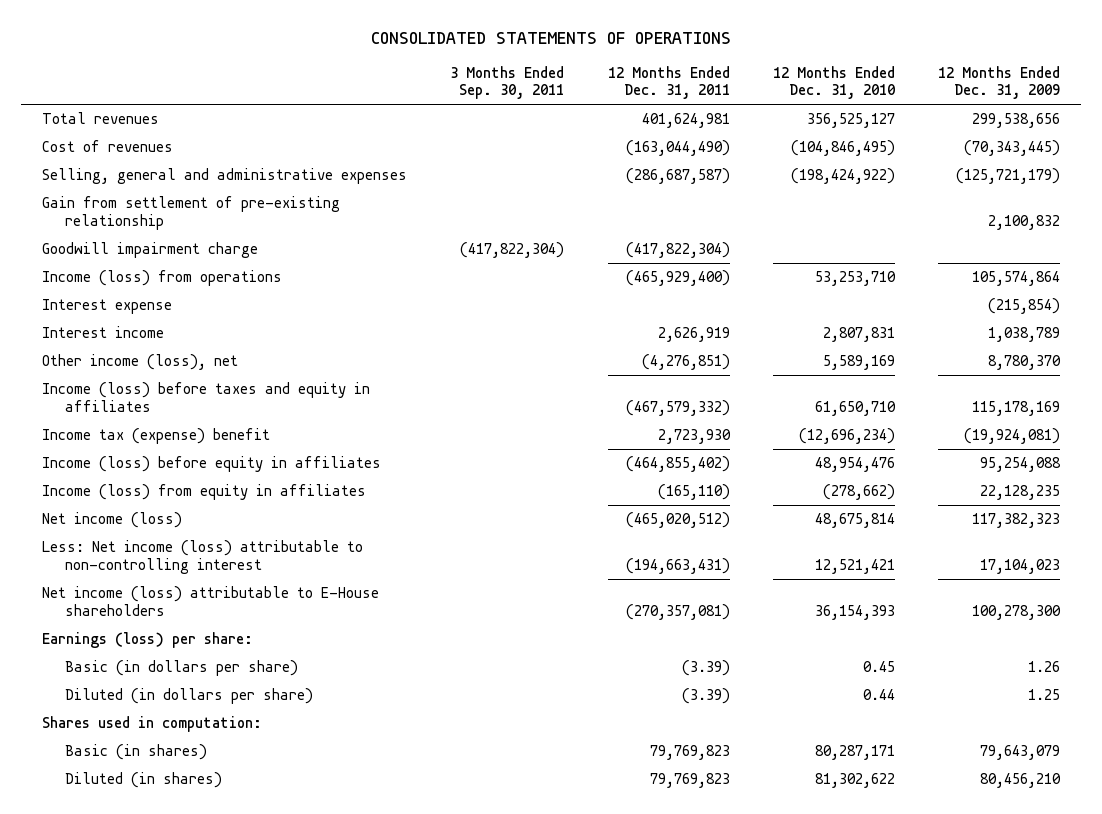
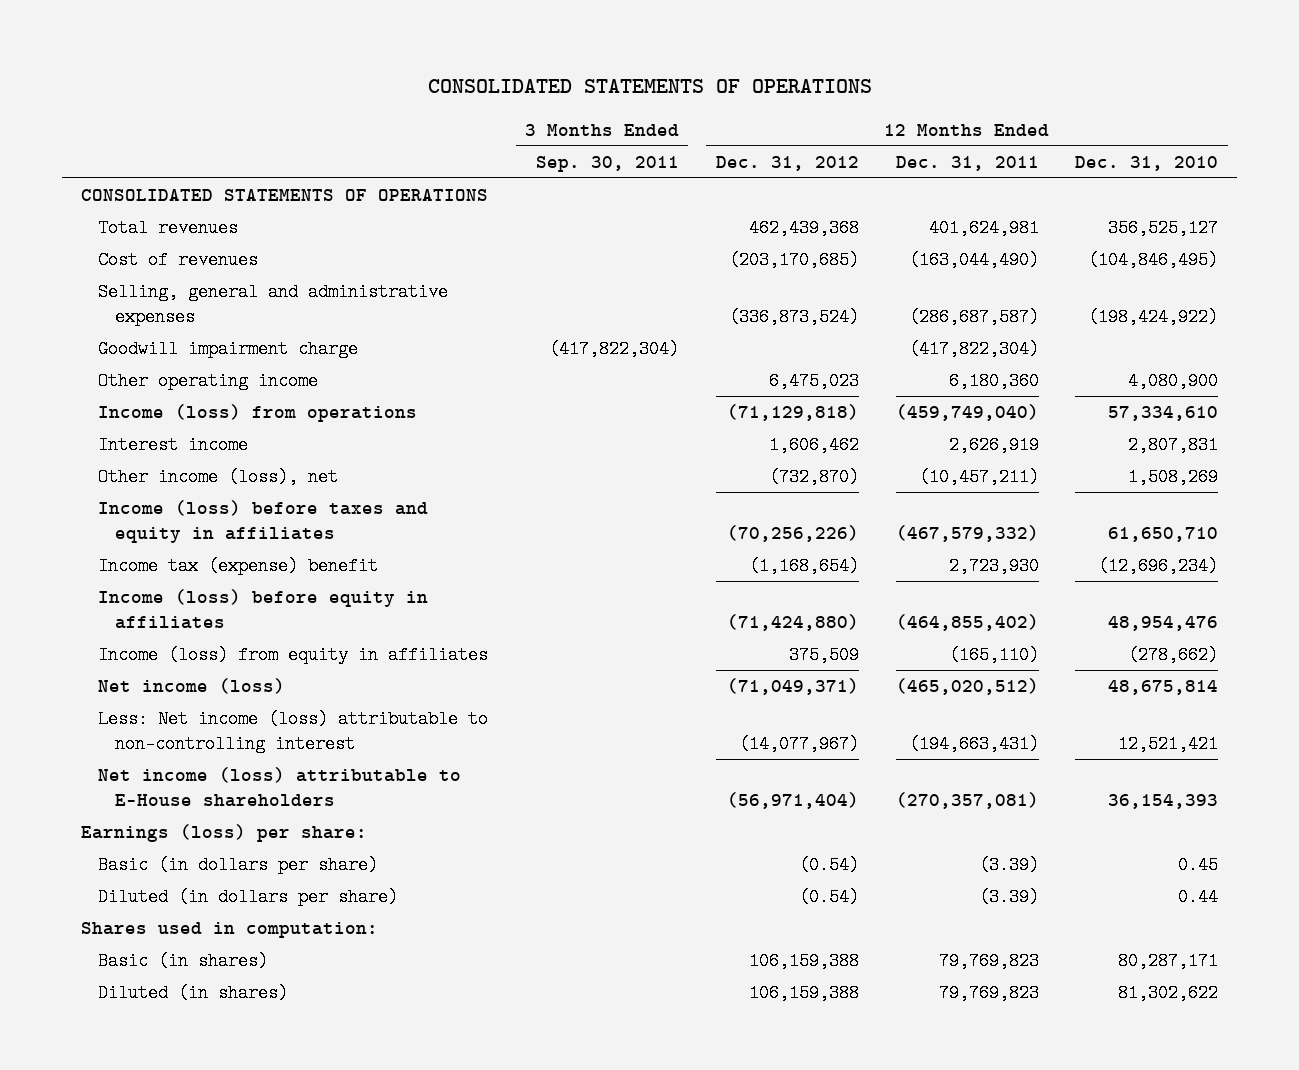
[937,65,1060,100] 12 Months Ended Dec. 31, 2009 -> none
none -> [715,155,859,171] Dec. 31, 2012
none -> [80,189,488,202] CONSOLIDATED STATEMENTS OF OPERATIONS
[42,196,341,230] Gain from settlement of pre-existing relationship -> none
[42,299,173,315] Interest expense -> none
none -> [97,372,318,391] Other operating income
[625,270,730,287] (465,929,400) -> [895,404,1039,422] (459,749,040)
[814,271,896,287] 53,253,710 -> [1108,406,1219,422] 57,334,610
[641,354,730,371] (4,276,851) -> [918,468,1039,487] (10,457,211)
[822,355,895,371] 5,589,169 -> [1128,468,1219,487] 1,508,269

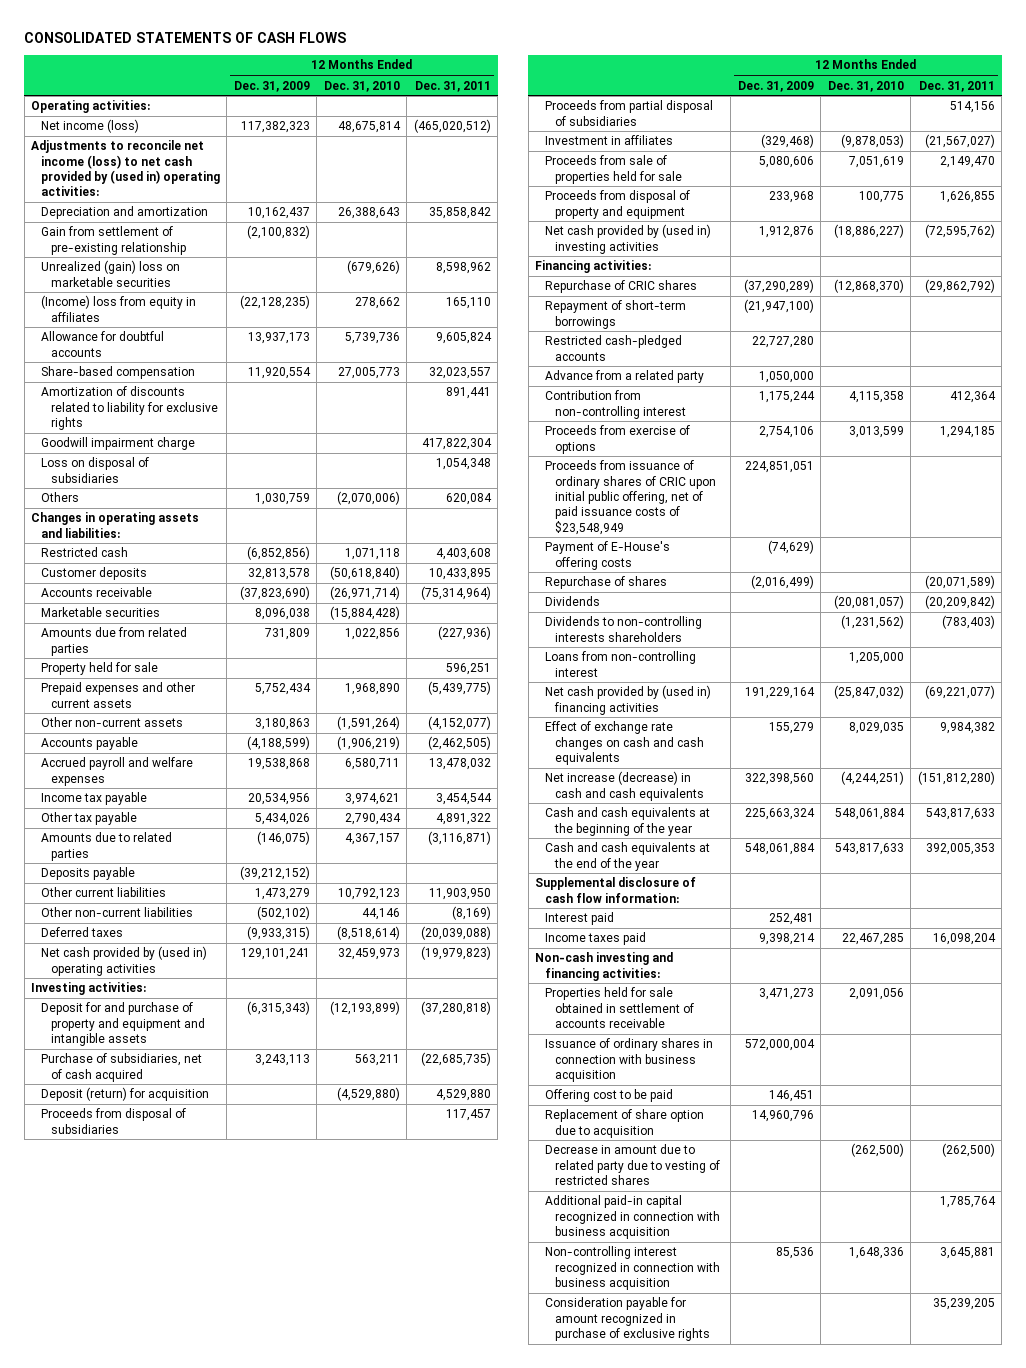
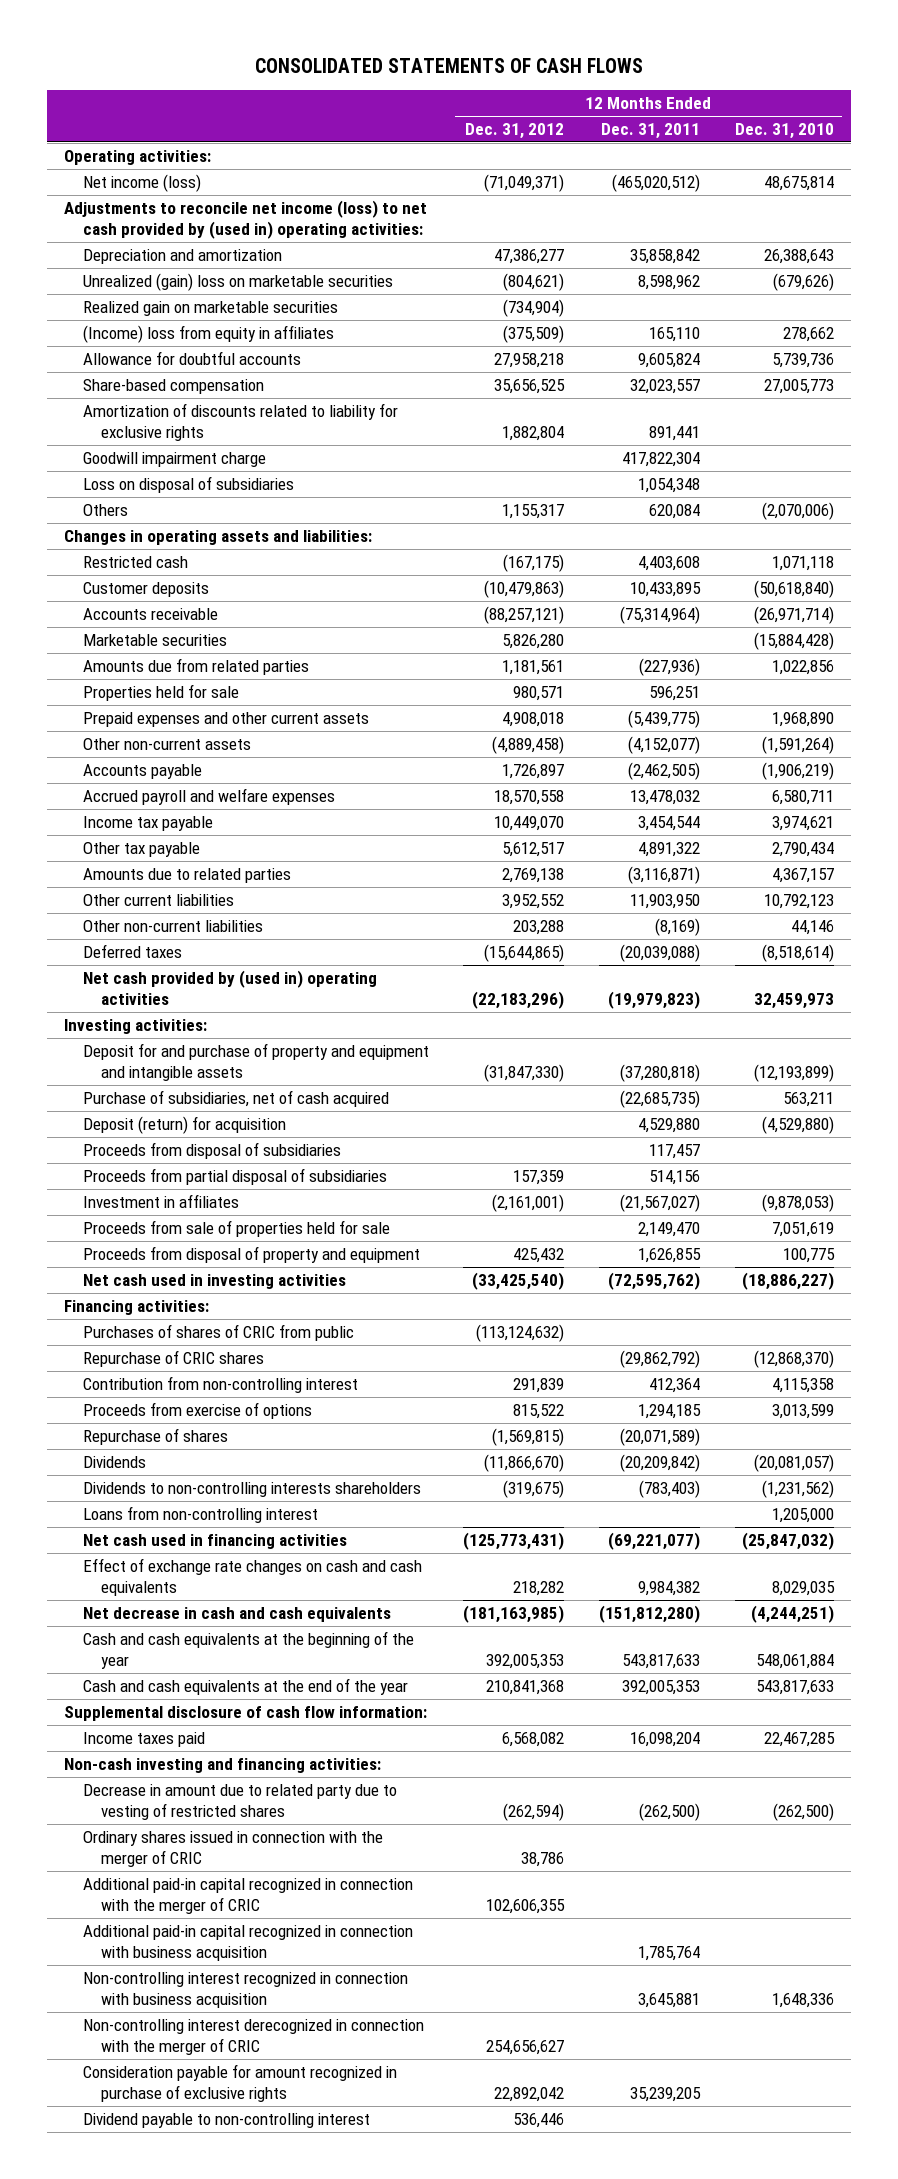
[233,80,310,92] Dec. 31, 2009 -> none
none -> [465,122,565,139] Dec. 31, 2012
[41,226,186,255] Gain from settlement of pre-existing relationship -> none
none -> [82,300,338,316] Realized gain on marketable securities
[41,662,159,676] Property held for sale -> [82,683,239,701] Properties held for sale
[41,867,136,881] Deposits payable -> none
[544,224,711,254] Net cash provided by (used in) investing activities -> [82,1273,346,1289] Net cash used in investing activities
none -> [82,1323,354,1341] Purchases of shares of CRIC from public
[544,300,686,329] Repayment of short-term borrowings -> none
[544,335,682,361] Restricted cash-pledged accounts -> none
[544,370,704,384] Advance from a related party -> none
[544,460,716,535] Proceeds from issuance of ordinary shares of CRIC upon initial public offering, net of paid issuance costs of $23,548,949 -> none
[544,541,670,570] Payment of E-House's offering costs -> none
[544,685,711,715] Net cash provided by (used in) financing activities -> [82,1533,347,1549] Net cash used in financing activities
[544,771,704,801] Net increase (decrease) in cash and cash equivalents -> [82,1606,391,1622] Net decrease in cash and cash equivalents
[544,912,614,926] Interest paid -> none
[544,987,694,1028] Properties held for sale obtained in settlement of accounts receivable -> none
[544,1038,713,1082] Issuance of ordinary shares in connection with business acquisition -> none
[544,1089,673,1103] Offering cost to be paid -> none
[544,1109,704,1138] Replacement of share option due to acquisition -> none
none -> [82,1830,383,1867] Ordinary shares issued in connection with the merger of CRIC
none -> [82,1877,413,1914] Additional paid-in capital recognized in connection with the merger of CRIC
none -> [82,2018,424,2055] Non-controlling interest derecognized in connection with the merger of CRIC
none -> [82,2112,370,2128] Dividend payable to non-controlling interest

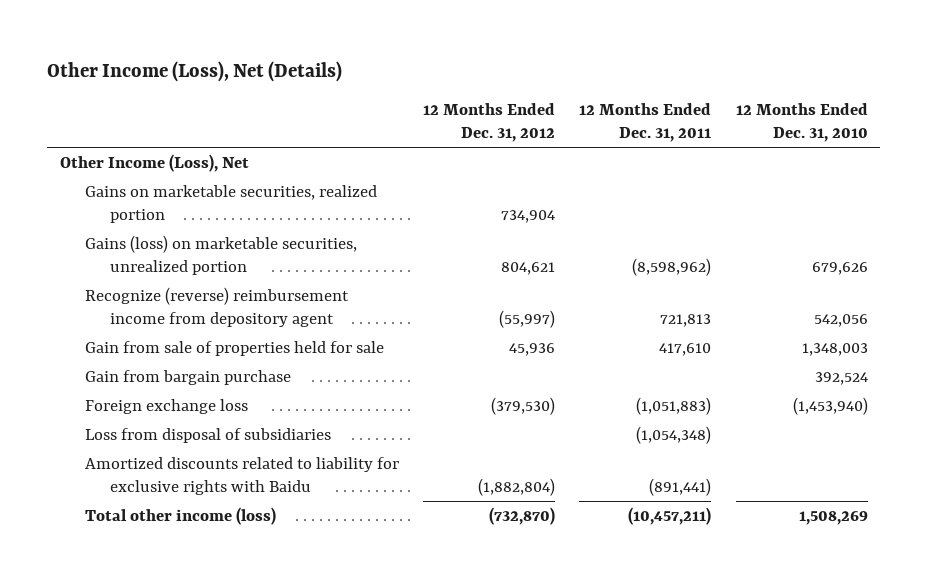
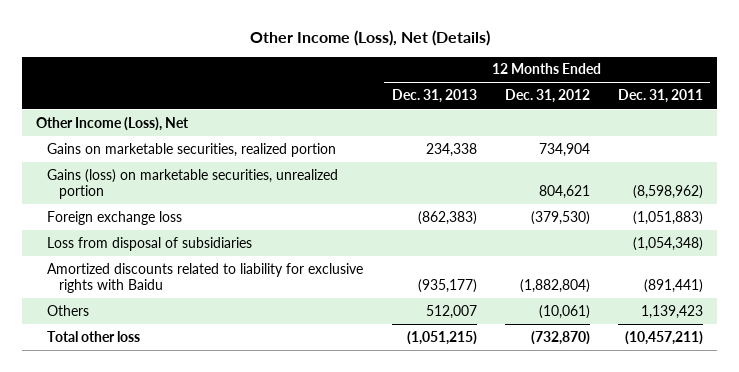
[735,103,868,142] 12 Months Ended Dec. 31, 2010 -> none
none -> [391,89,477,104] Dec. 31, 2013
[84,286,349,327] Recognize (reverse) reimbursement income from depository agent -> none
[84,340,384,356] Gain from sale of properties held for sale -> none
[84,369,291,385] Gain from bargain purchase -> none
none -> [47,304,90,316] Others
[84,506,276,525] Total other income (loss) -> [47,330,141,342] Total other loss

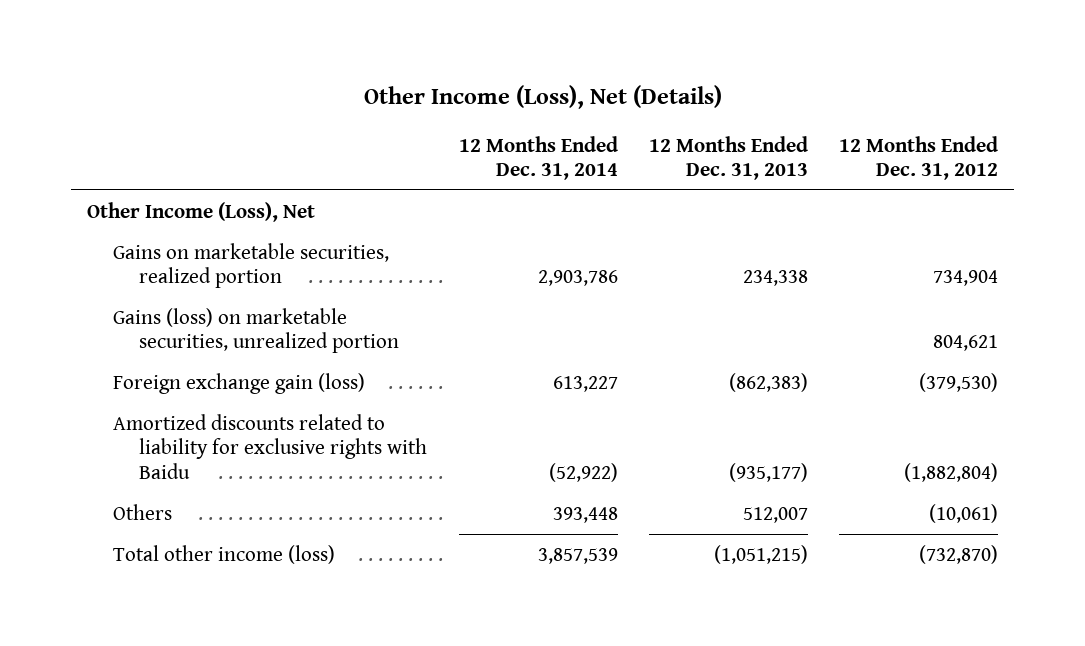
[618,89,704,104] Dec. 31, 2011 -> none
none -> [458,135,618,180] 12 Months Ended Dec. 31, 2014
[47,236,253,251] Loss from disposal of subsidiaries -> none
[47,210,183,225] Foreign exchange loss -> [113,372,366,394] Foreign exchange gain (loss)
[47,330,141,342] Total other loss -> [113,544,336,564] Total other income (loss)

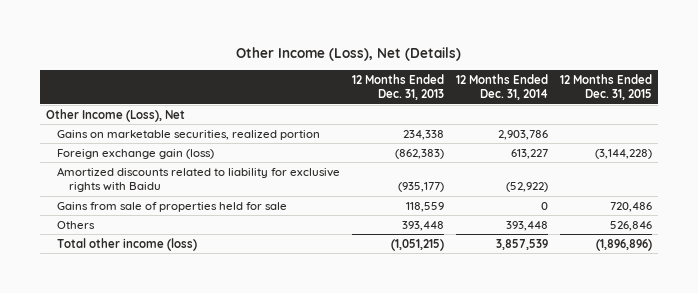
[839,135,999,180] 12 Months Ended Dec. 31, 2012 -> none
none -> [559,73,652,101] 12 Months Ended Dec. 31, 2015
[113,307,400,354] Gains (loss) on marketable securities, unrealized portion -> none
none -> [57,201,288,212] Gains from sale of properties held for sale
[742,506,808,523] 512,007 -> [402,220,445,231] 393,448

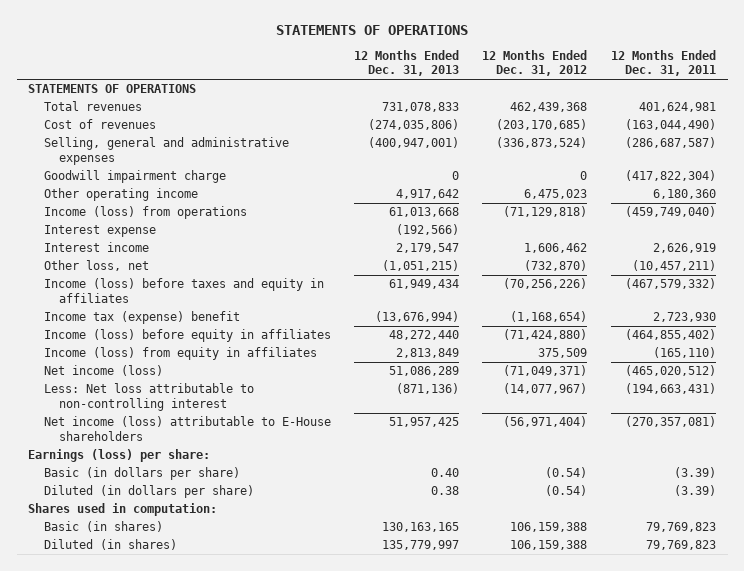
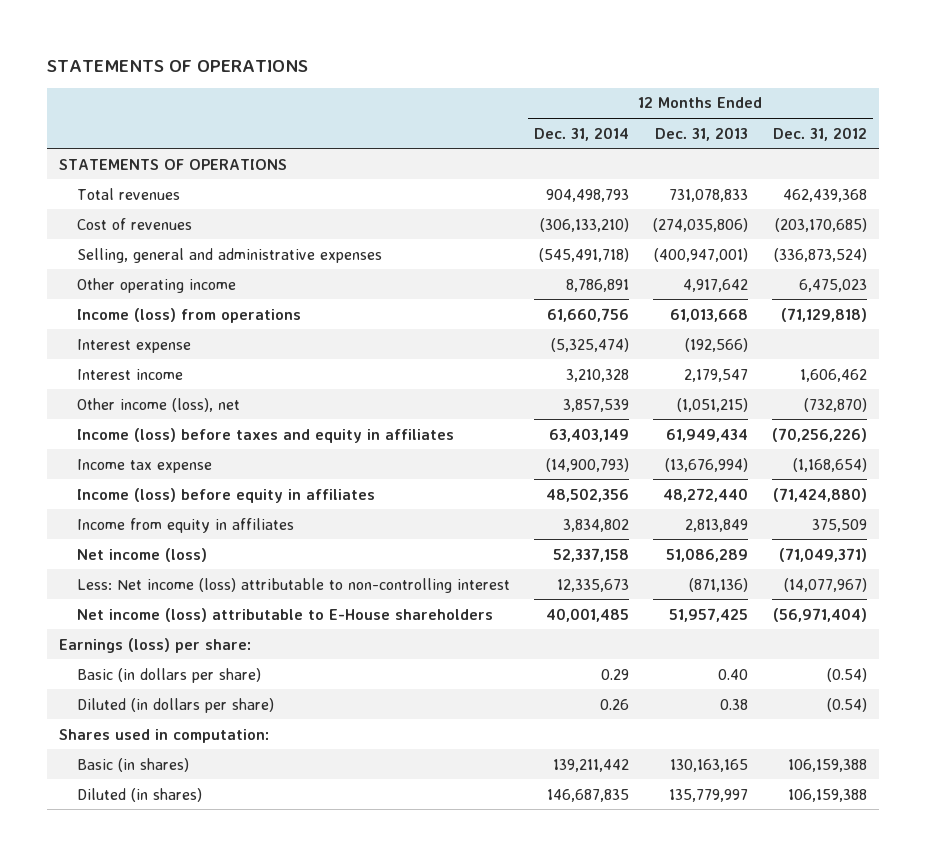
[610,49,716,77] 12 Months Ended Dec. 31, 2011 -> none
none -> [533,126,629,141] Dec. 31, 2014
[43,170,226,184] Goodwill impairment charge -> none
[43,260,149,272] Other loss, net -> [76,397,240,412] Other income (loss), net
[43,311,240,325] Income tax (expense) benefit -> [76,458,212,473] Income tax expense
[43,347,317,361] Income (loss) from equity in affiliates -> [76,517,294,533] Income from equity in affiliates
[43,383,254,411] Less: Net loss attributable to non-controlling interest -> [76,577,510,593] Less: Net income (loss) attributable to non-controlling interest

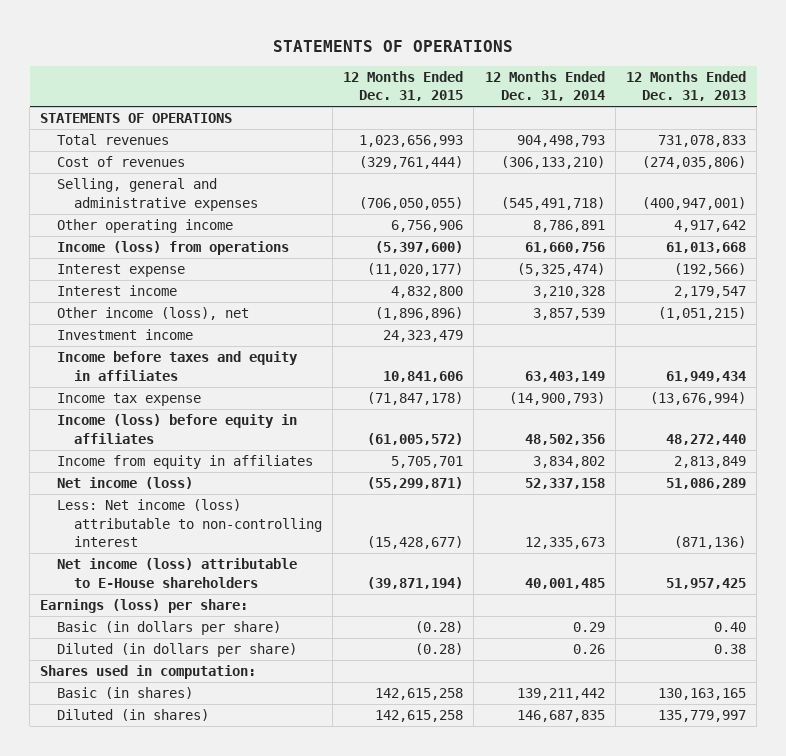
[773,126,868,141] Dec. 31, 2012 -> none
none -> [343,70,464,102] 12 Months Ended Dec. 31, 2015
none -> [57,329,194,341] Investment income
[76,427,454,443] Income (loss) before taxes and equity in affiliates -> [57,351,299,381] Income before taxes and equity in affiliates

